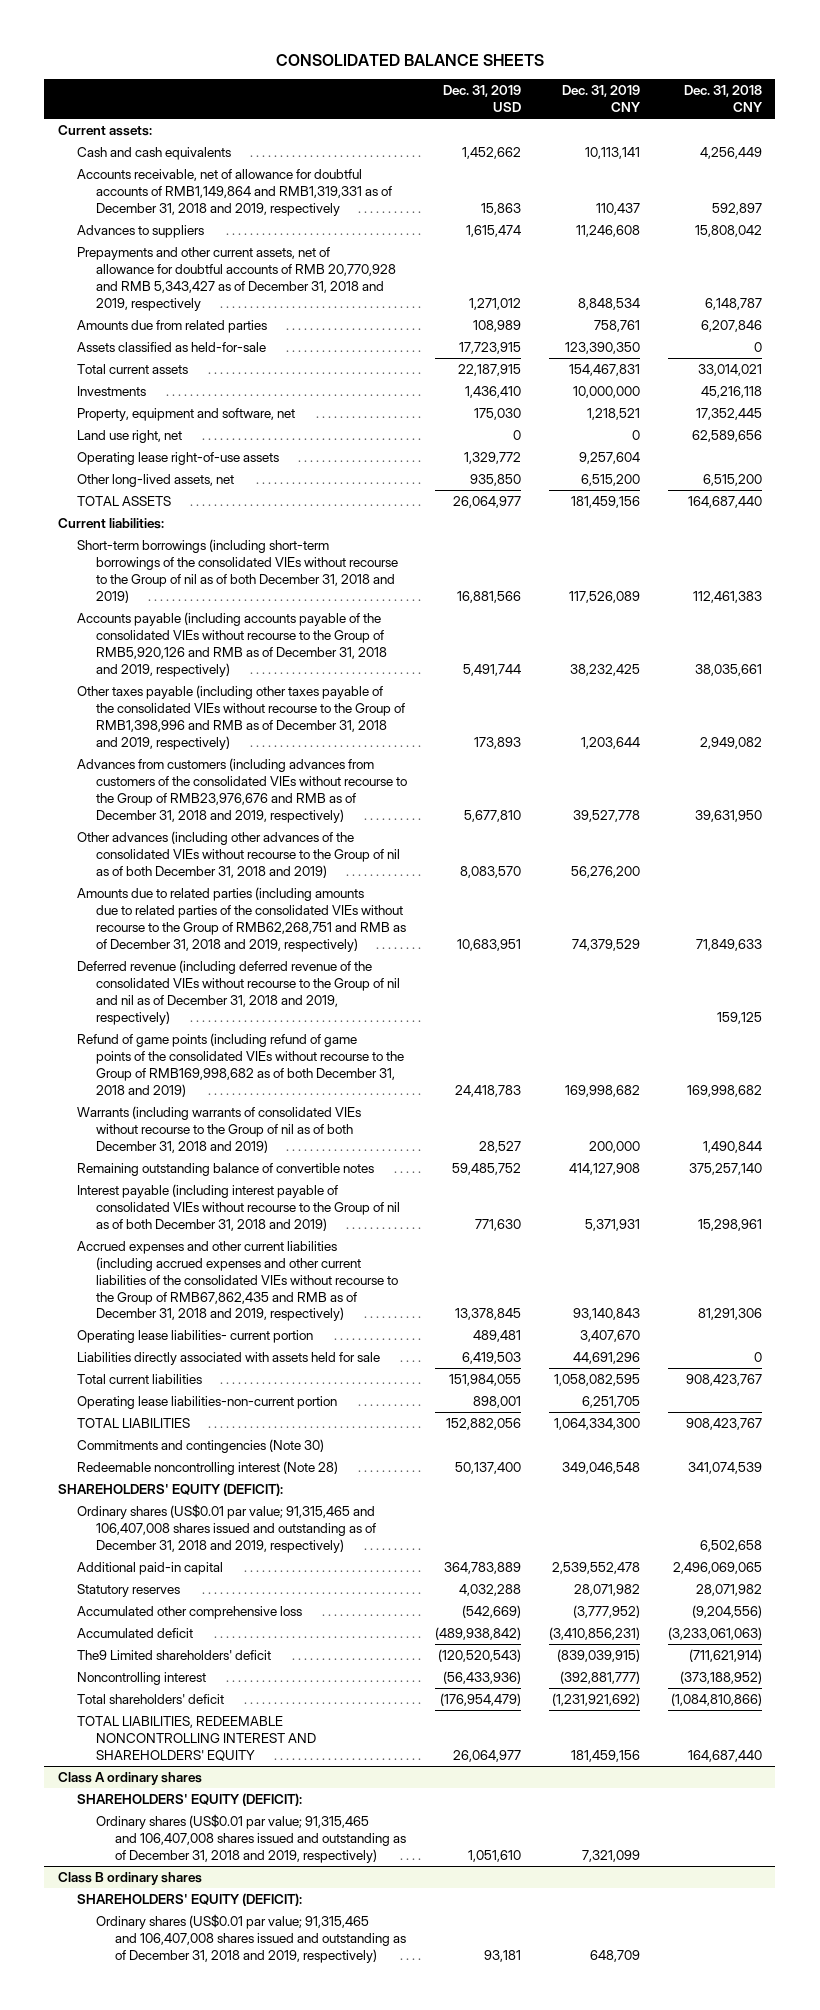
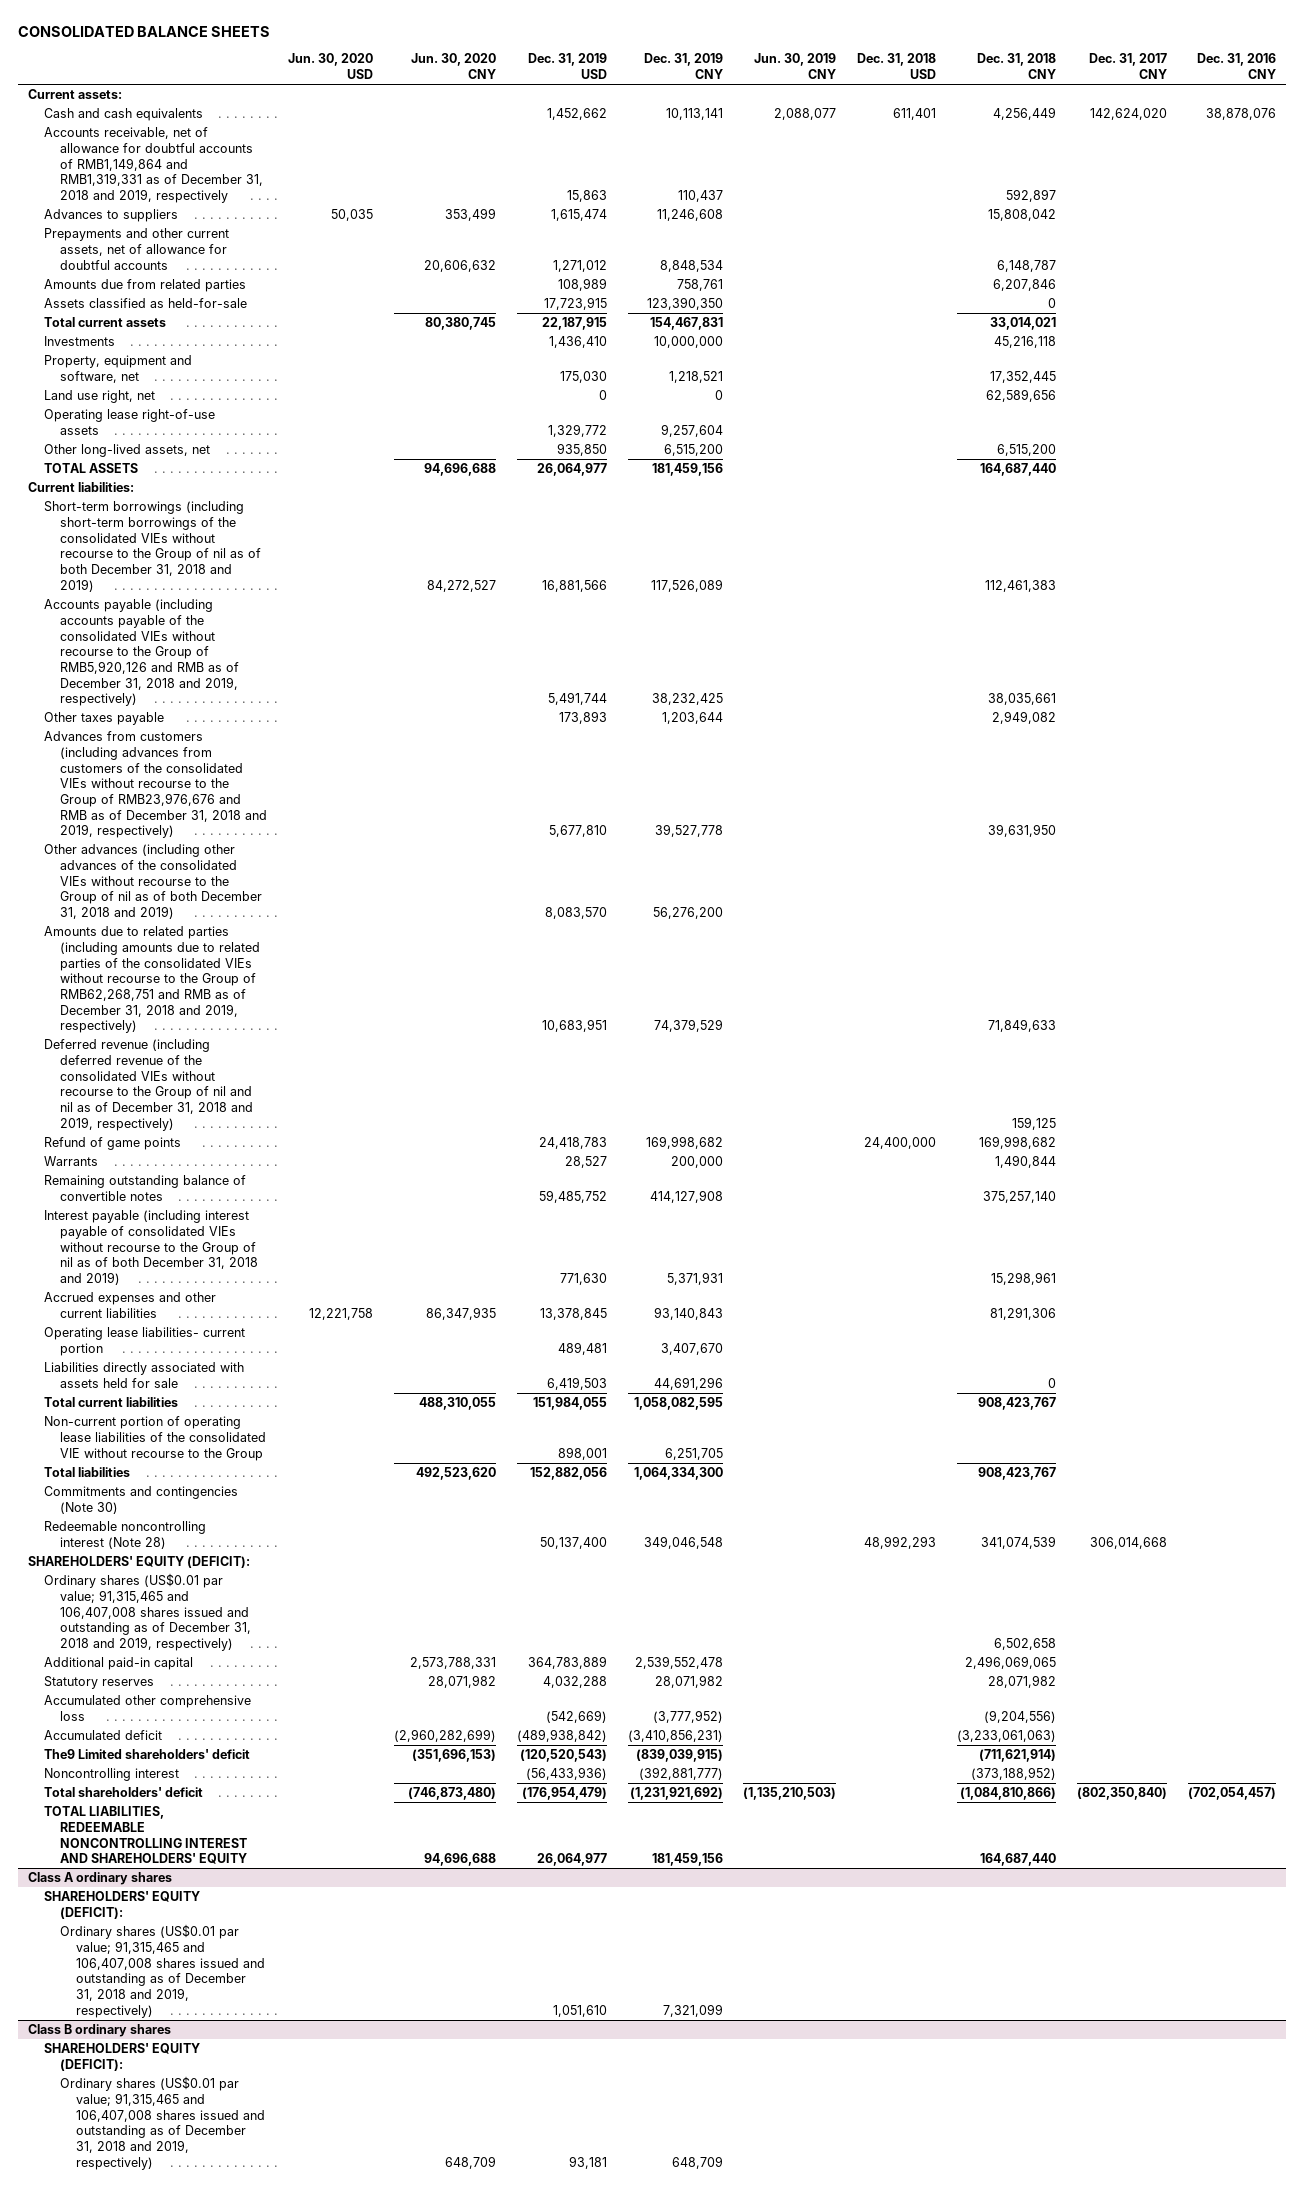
none -> [287,53,373,80] Jun. 30, 2020 USD
none -> [410,53,496,80] Jun. 30, 2020 CNY
none -> [754,53,837,80] Jun. 30, 2019 CNY
none -> [857,53,937,80] Dec. 31, 2018 USD
none -> [1089,53,1168,80] Dec. 31, 2017 CNY
none -> [1196,53,1276,80] Dec. 31, 2016 CNY
[77,247,397,311] Prepayments and other current assets, net of allowance for doubtful accounts of RMB 20,770,928 and RMB 5,343,427 as of December 31, 2018 and 2019, respectively -> [44,228,230,270] Prepayments and other current assets, net of allowance for doubtful accounts
[77,685,406,750] Other taxes payable (including other taxes payable of the consolidated VIEs without recourse to the Group of RMB1,398,996 and RMB as of December 31, 2018 and 2019, respectively) -> [44,712,165,726] Other taxes payable
[77,1033,405,1097] Refund of game points (including refund of game points of the consolidated VIEs without recourse to the Group of RMB169,998,682 as of both December 31, 2018 and 2019) -> [44,1137,182,1151] Refund of game points
[77,1106,362,1153] Warrants (including warrants of consolidated VIEs without recourse to the Group of nil as of both December 31, 2018 and 2019) -> [44,1156,99,1167] Warrants
[77,1241,399,1322] Accrued expenses and other current liabilities (including accrued expenses and other current liabilities of the consolidated VIEs without recourse to the Group of RMB67,862,435 and RMB as of December 31, 2018 and 2019, respectively) -> [44,1292,217,1318] Accrued expenses and other current liabilities
[77,1396,338,1410] Operating lease liabilities-non-current portion -> [44,1416,267,1461] Non-current portion of operating lease liabilities of the consolidated VIE without recourse to the Group
[77,1418,191,1429] TOTAL LIABILITIES -> [44,1467,131,1478] Total liabilities

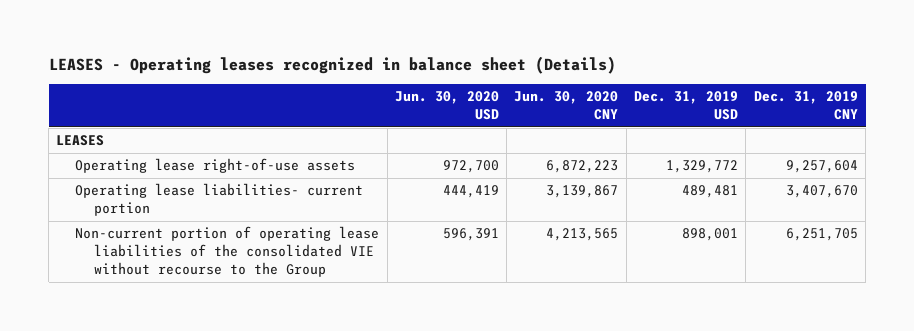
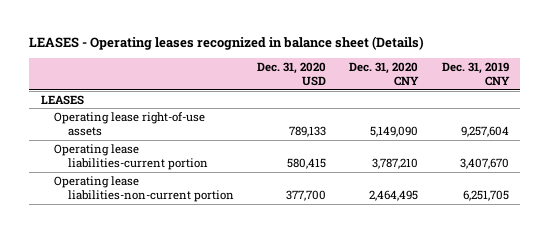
[394,91,499,121] Jun. 30, 2020 USD -> none
[514,91,619,121] Jun. 30, 2020 CNY -> none
[634,91,739,121] Dec. 31, 2019 USD -> none
none -> [257,61,327,87] Dec. 31, 2020 USD
none -> [349,61,420,87] Dec. 31, 2020 CNY
[75,183,364,217] Operating lease liabilities- current portion -> [54,143,208,170] Operating lease liabilities-current portion
[75,226,380,278] Non-current portion of operating lease liabilities of the consolidated VIE without recourse to the Group -> [54,175,234,202] Operating lease liabilities-non-current portion

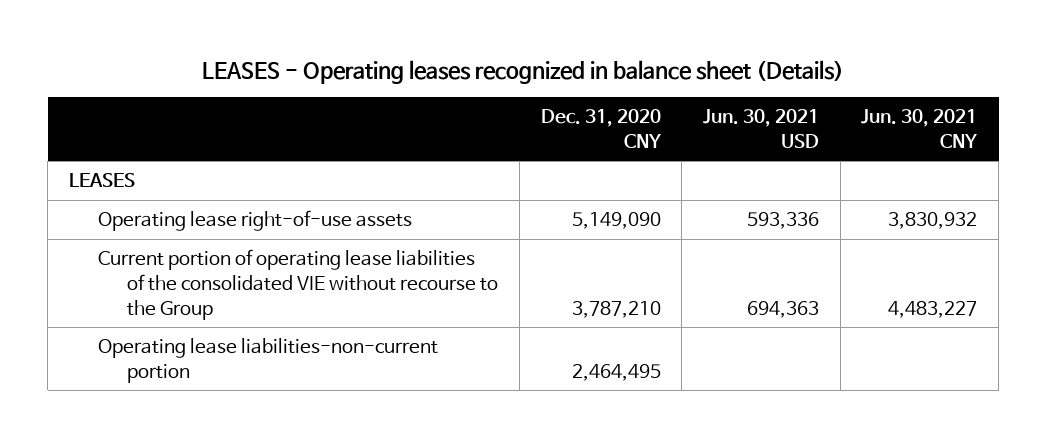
[257,61,327,87] Dec. 31, 2020 USD -> none
[441,61,510,87] Dec. 31, 2019 CNY -> none
none -> [702,108,819,148] Jun. 30, 2021 USD
none -> [861,108,978,148] Jun. 30, 2021 CNY
[54,143,208,170] Operating lease liabilities-current portion -> [98,249,499,320] Current portion of operating lease liabilities of the consolidated VIE without recourse to the Group

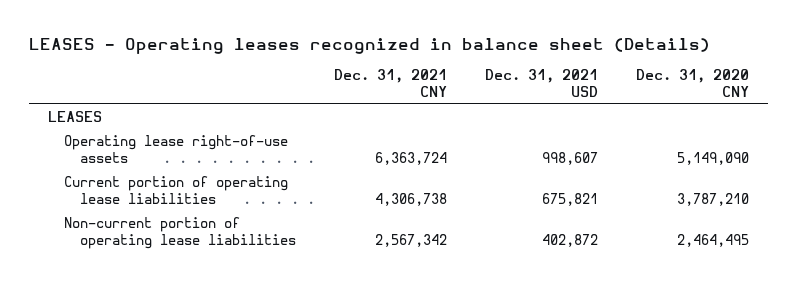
[702,108,819,148] Jun. 30, 2021 USD -> none
[861,108,978,148] Jun. 30, 2021 CNY -> none
none -> [334,68,448,98] Dec. 31, 2021 CNY
none -> [485,68,599,98] Dec. 31, 2021 USD
[98,249,499,320] Current portion of operating lease liabilities of the consolidated VIE without recourse to the Group -> [64,176,289,205] Current portion of operating lease liabilities
[98,338,439,383] Operating lease liabilities-non-current portion -> [64,217,297,250] Non-current portion of operating lease liabilities

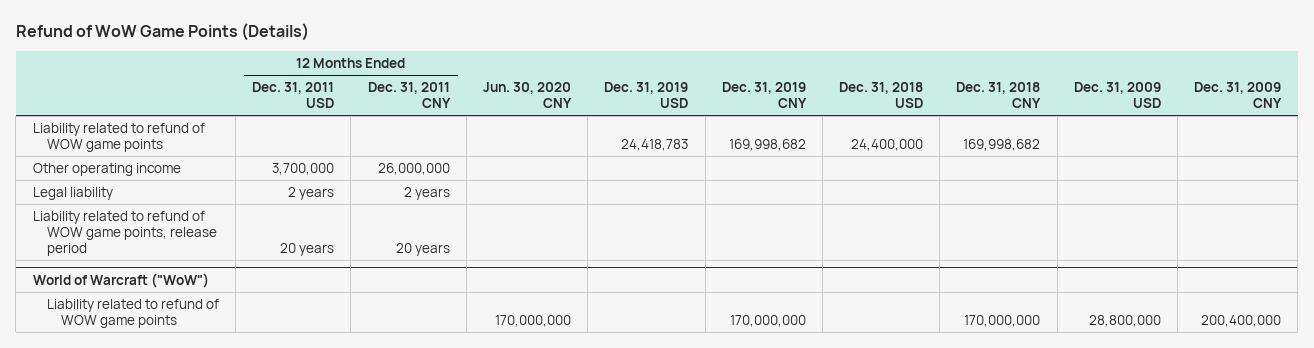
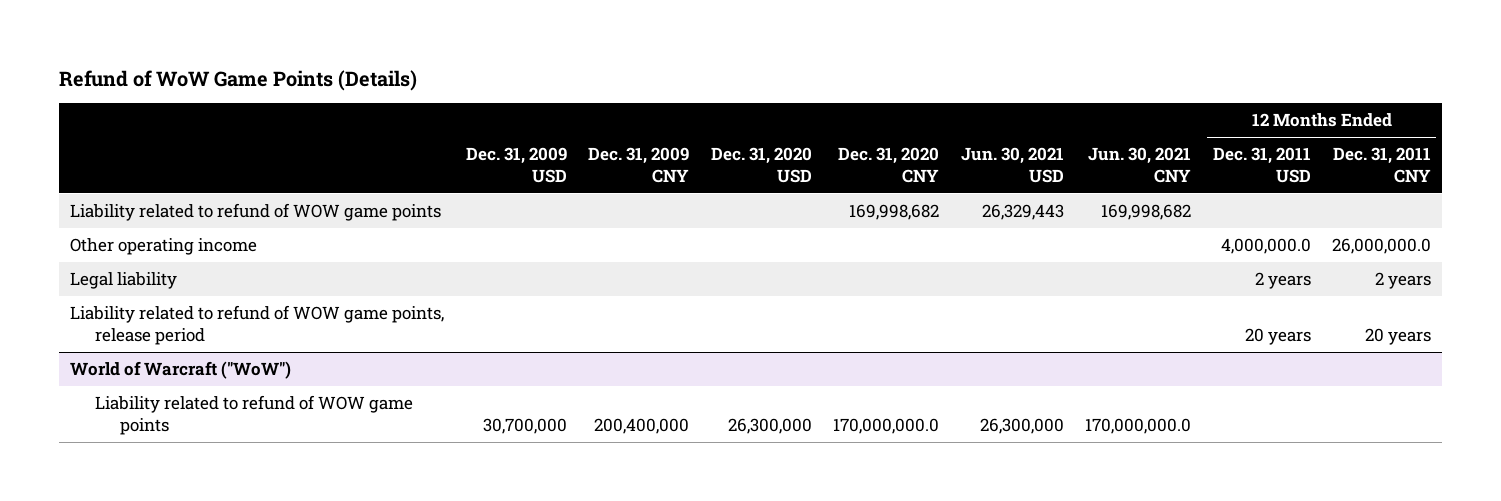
[482,82,572,109] Jun. 30, 2020 CNY -> none
[604,82,689,109] Dec. 31, 2019 USD -> none
[721,82,807,109] Dec. 31, 2019 CNY -> none
[839,82,924,109] Dec. 31, 2018 USD -> none
[956,82,1042,109] Dec. 31, 2018 CNY -> none
none -> [710,147,812,184] Dec. 31, 2020 USD
none -> [838,147,940,184] Dec. 31, 2020 CNY
none -> [960,147,1064,184] Jun. 30, 2021 USD
none -> [1088,147,1192,184] Jun. 30, 2021 CNY
[272,163,335,176] 3,700,000 -> [1220,238,1311,255] 4,000,000.0
[377,163,450,176] 26,000,000 -> [1332,238,1432,255] 26,000,000.0
[1088,314,1161,327] 28,800,000 -> [482,418,567,435] 30,700,000

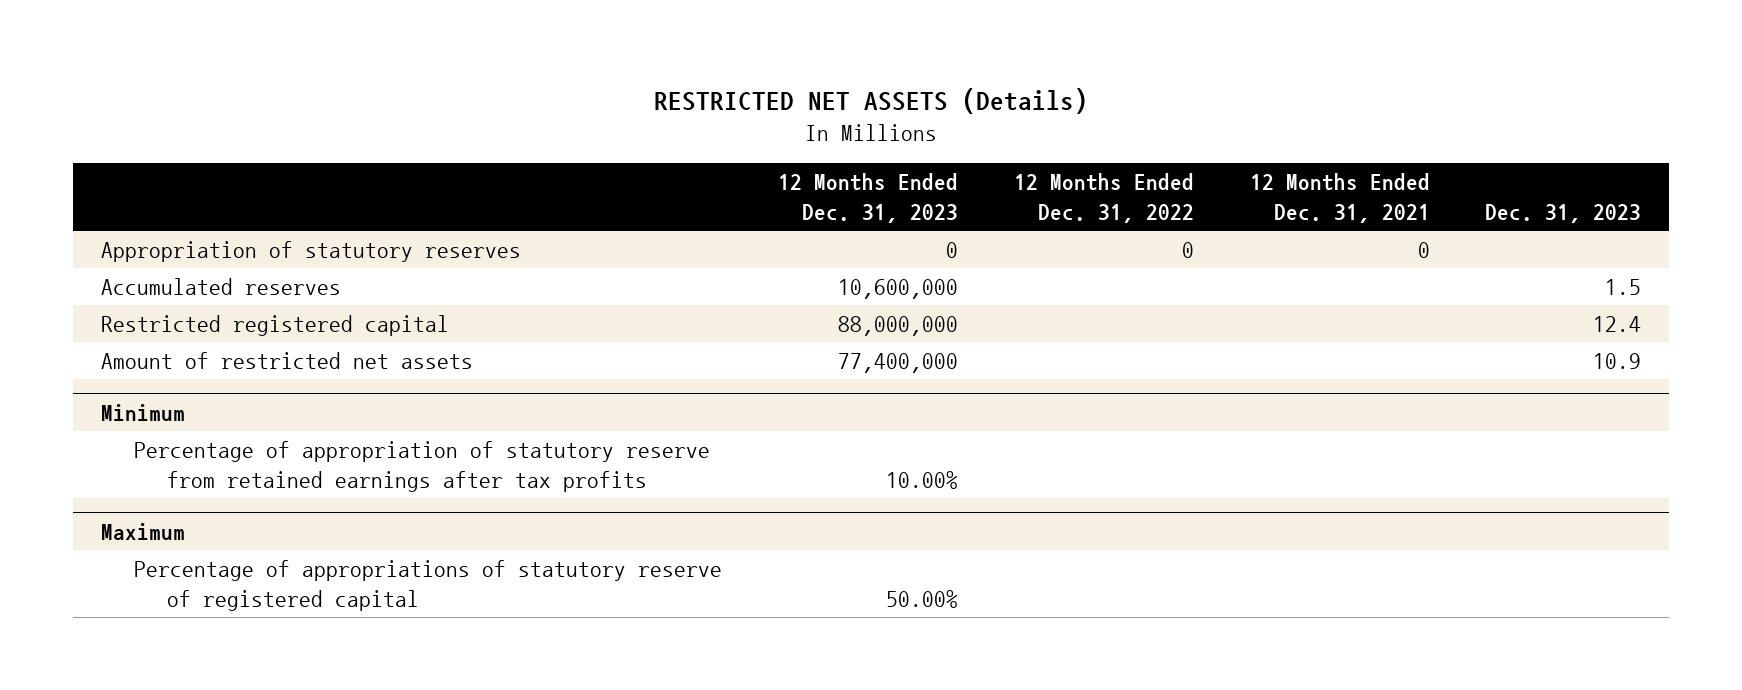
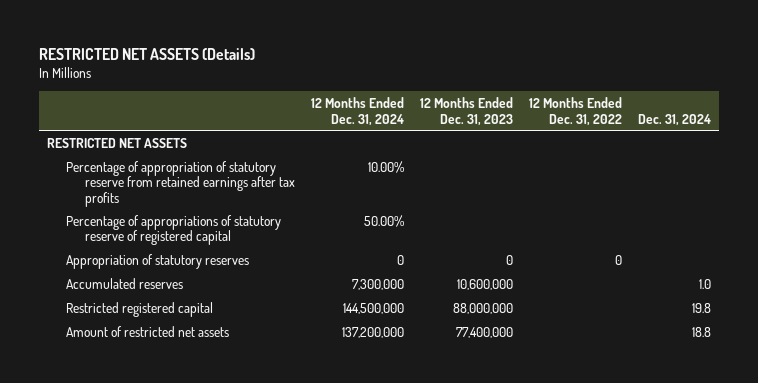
[1249,173,1430,224] 12 Months Ended Dec. 31, 2021 -> none
[1485,204,1642,224] Dec. 31, 2023 -> none
none -> [310,97,404,126] 12 Months Ended Dec. 31, 2024
none -> [638,113,712,126] Dec. 31, 2024
none -> [47,137,188,148] RESTRICTED NET ASSETS
none -> [65,160,295,207] Percentage of appropriation of statutory reserve from retained earnings after tax profits
none -> [65,214,281,246] Percentage of appropriations of statutory reserve of registered capital
[100,403,185,421] Minimum -> none
[134,440,711,492] Percentage of appropriation of statutory reserve from retained earnings after tax profits -> none
[100,522,185,540] Maximum -> none
[134,559,723,611] Percentage of appropriations of statutory reserve of registered capital -> none

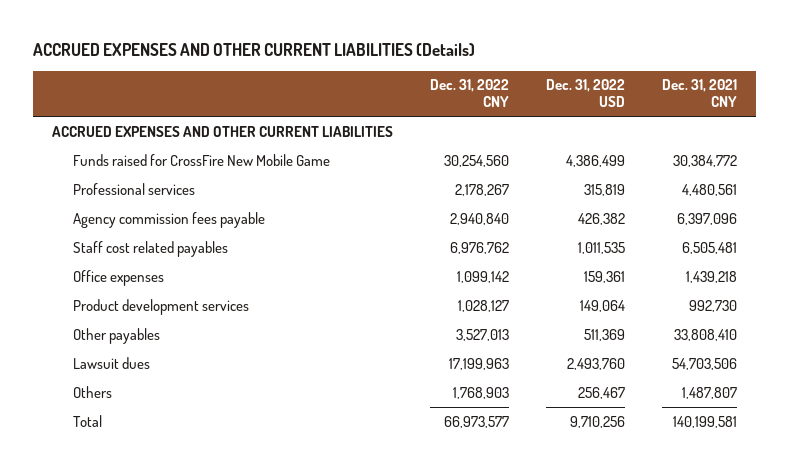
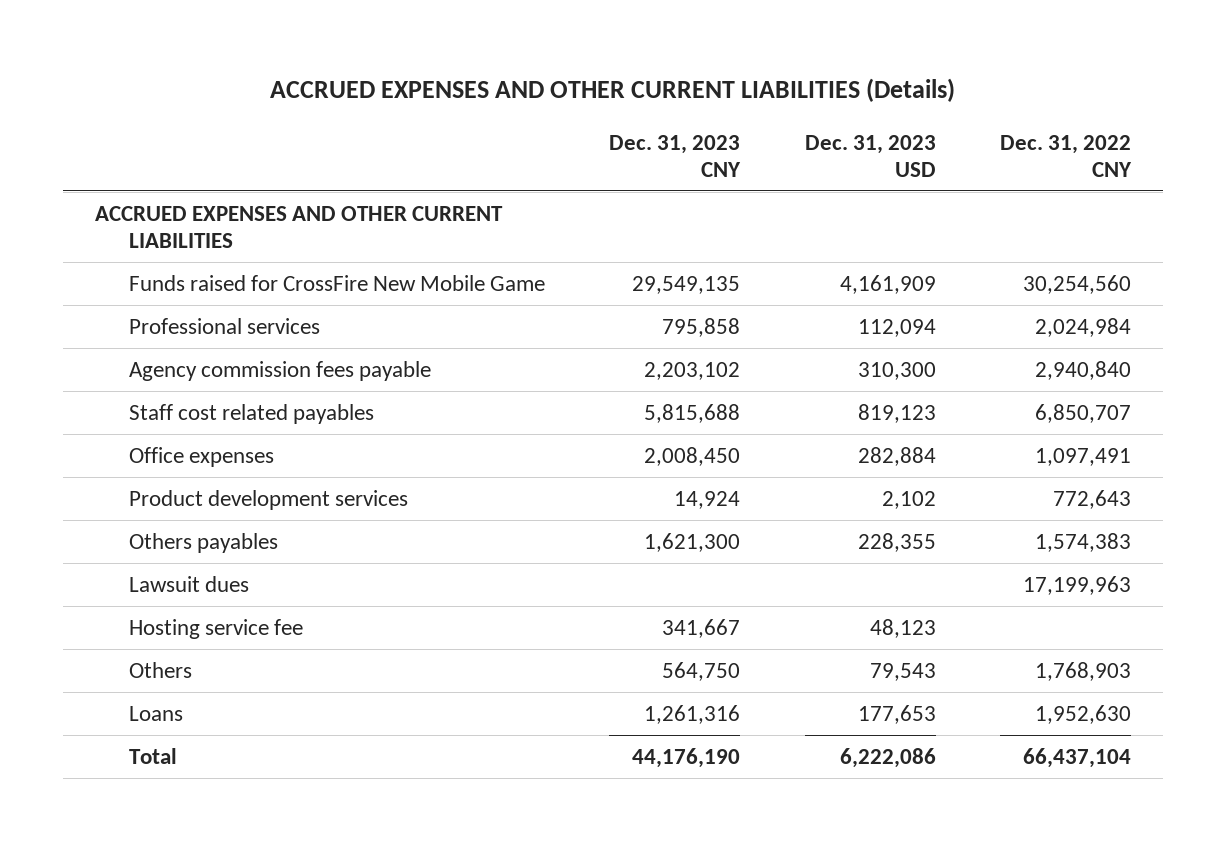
[546,79,626,108] Dec. 31, 2022 USD -> none
[662,79,738,108] Dec. 31, 2021 CNY -> none
none -> [609,134,742,177] Dec. 31, 2023 CNY
none -> [804,134,936,177] Dec. 31, 2023 USD
[454,183,509,196] 2,178,267 -> [1035,317,1132,337] 2,024,984
[449,241,509,254] 6,976,762 -> [1035,403,1132,423] 6,850,707
[456,270,509,283] 1,099,142 -> [1035,447,1132,466] 1,097,491
[457,299,509,312] 1,028,127 -> [1053,489,1132,509] 772,643
[73,327,161,344] Other payables -> [128,532,278,553] Others payables
[455,328,509,341] 3,527,013 -> [1035,532,1132,552] 1,574,383
none -> [128,618,303,639] Hosting service fee
none -> [128,705,183,721] Loans
[443,415,509,428] 66,973,577 -> [1023,747,1132,768] 66,437,104

